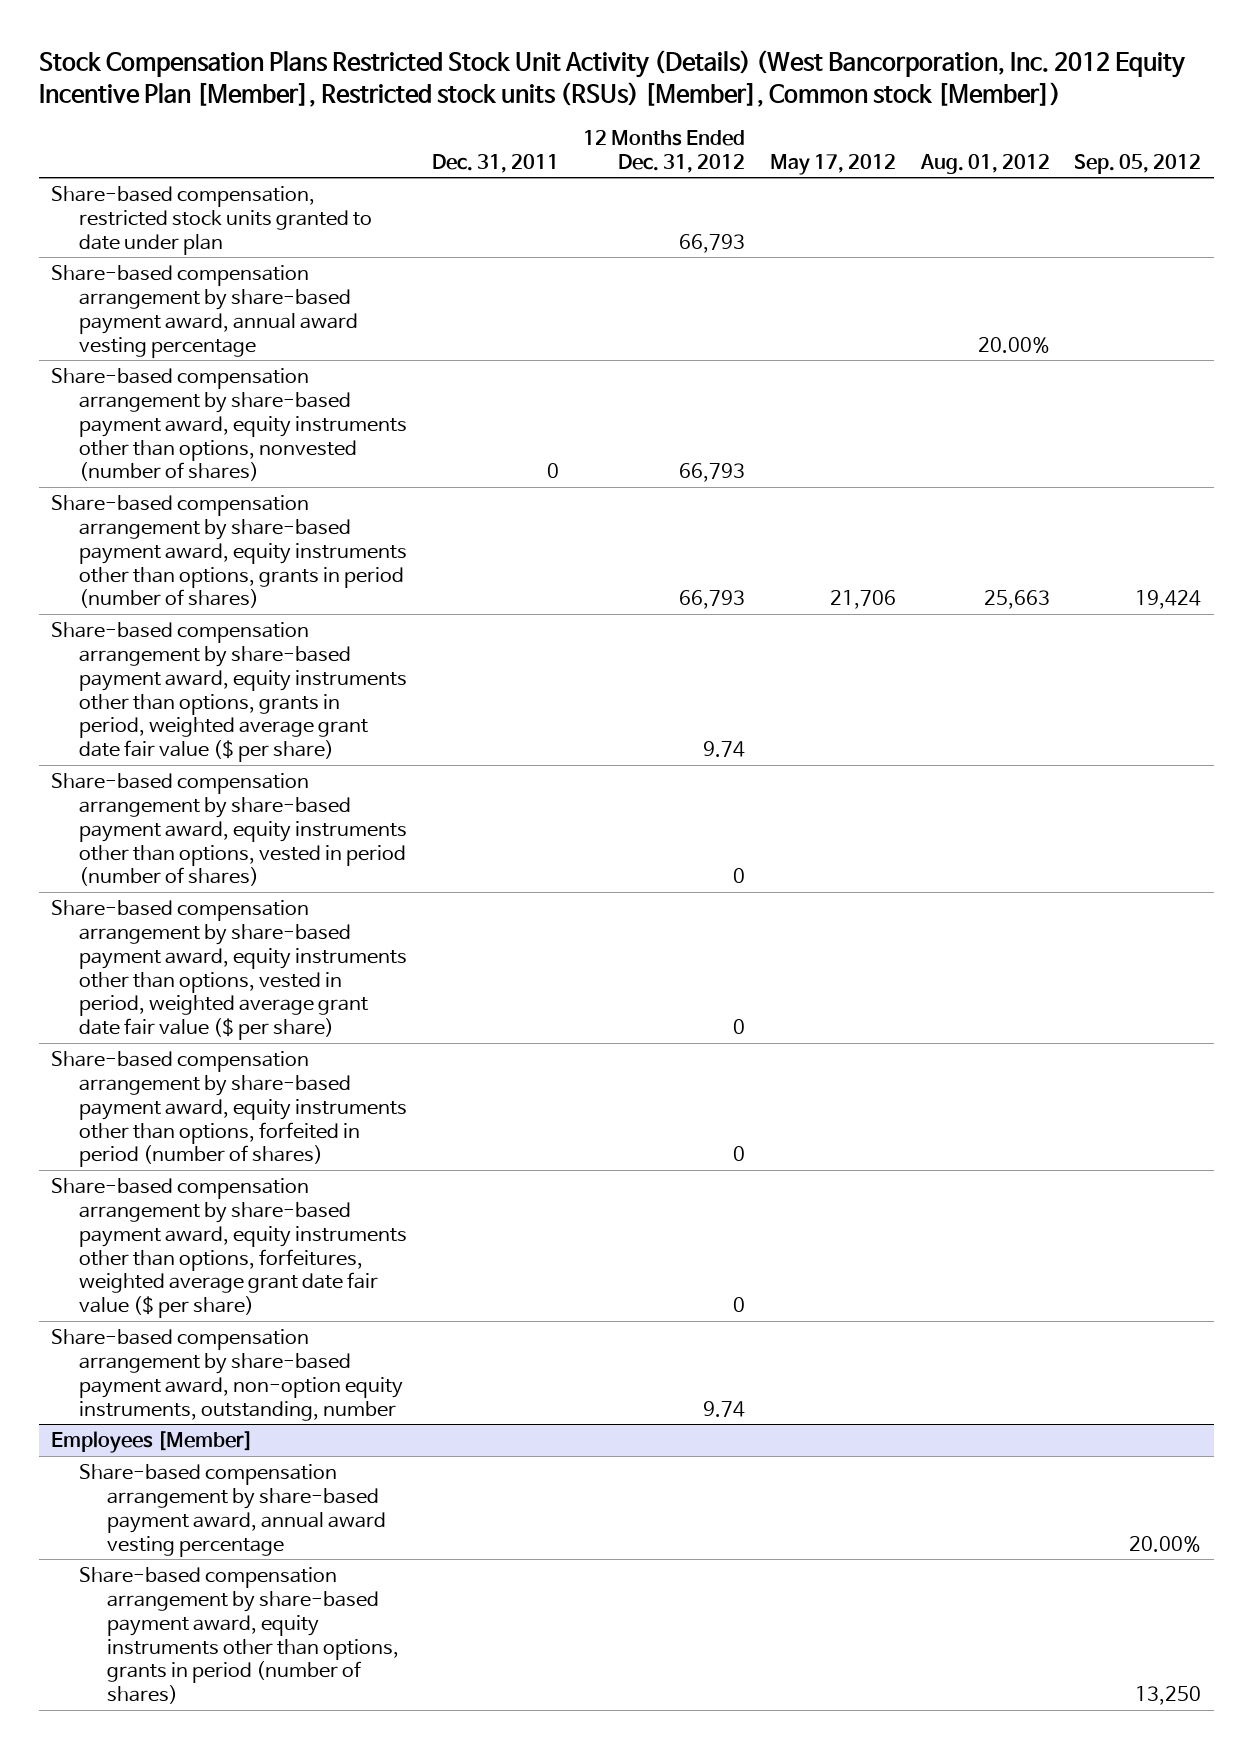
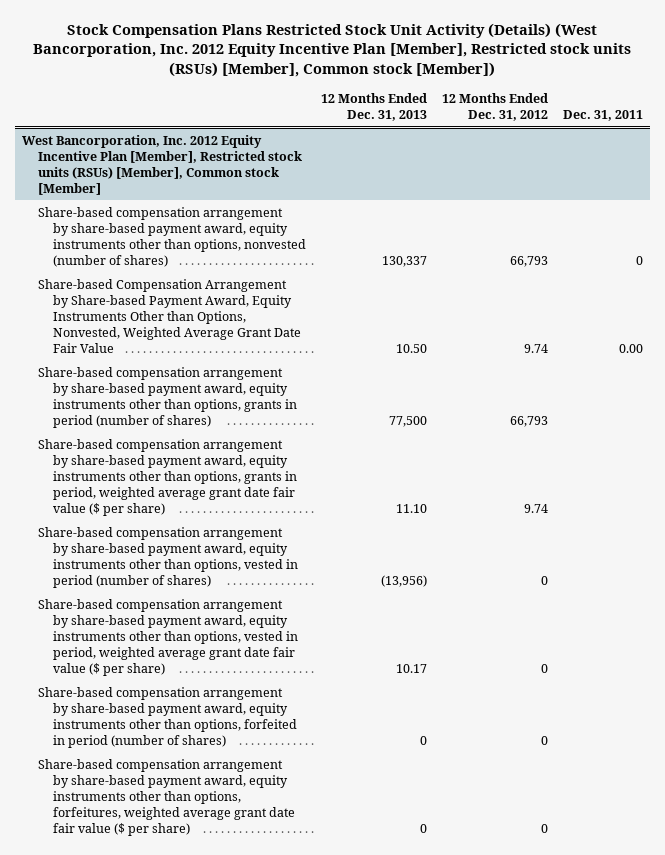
[770,153,897,175] May 17, 2012 -> none
[919,153,1050,174] Aug. 01, 2012 -> none
[1074,153,1202,174] Sep. 05, 2012 -> none
none -> [320,93,427,122] 12 Months Ended Dec. 31, 2013
[51,186,373,255] Share-based compensation, restricted stock units granted to date under plan -> none
[51,265,359,358] Share-based compensation arrangement by share-based payment award, annual award vesting percentage -> none
none -> [22,134,302,195] West Bancorporation, Inc. 2012 Equity Incentive Plan [Member], Restricted stock units (RSUs) [Member], Common stock [Member]
none -> [37,278,302,353] Share-based Compensation Arrangement by Share-based Payment Award, Equity Instruments Other than Options, Nonvested, Weighted Average Grant Date Fair Value
[51,1329,404,1421] Share-based compensation arrangement by share-based payment award, non-option equity instruments, outstanding, number -> none
[51,1431,254,1454] Employees [Member] -> none
[79,1464,387,1557] Share-based compensation arrangement by share-based payment award, annual award vesting percentage -> none
[79,1567,400,1705] Share-based compensation arrangement by share-based payment award, equity instruments other than options, grants in period (number of shares) -> none

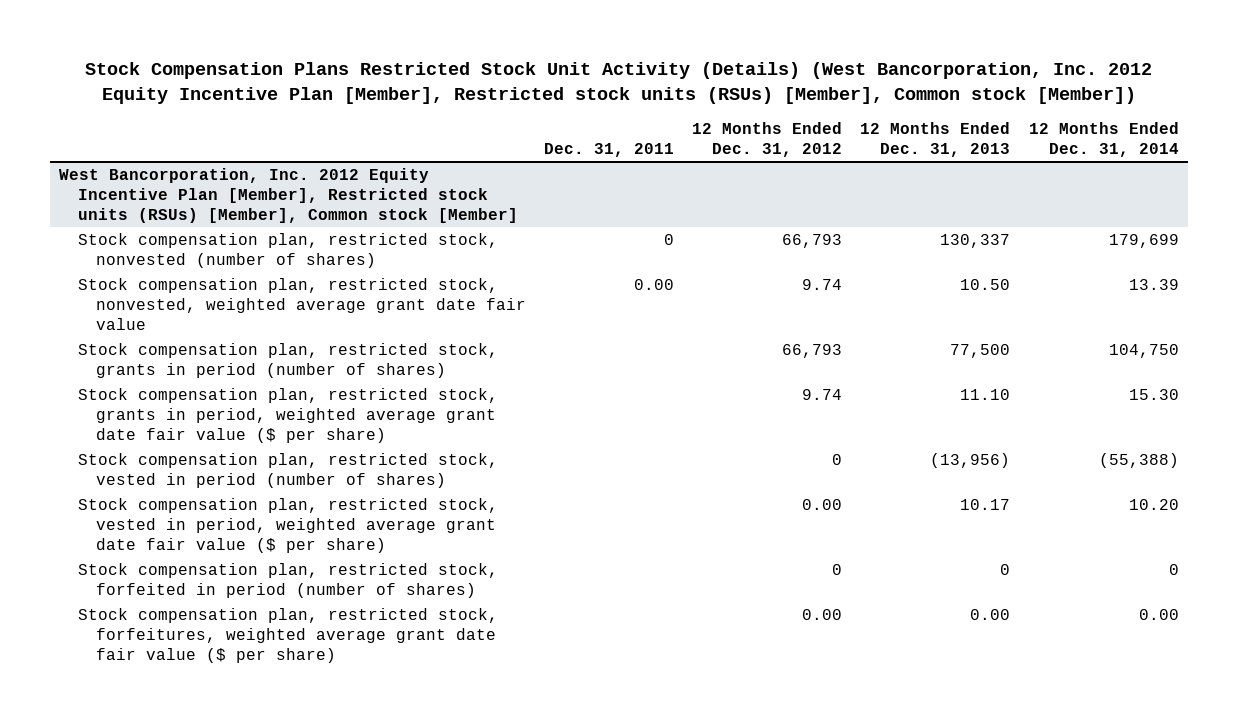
none -> [1028,122,1179,158] 12 Months Ended Dec. 31, 2014
[37,206,307,267] Share-based compensation arrangement by share-based payment award, equity instruments other than options, nonvested (number of shares) -> [77,232,498,268] Stock compensation plan, restricted stock, nonvested (number of shares)
[37,278,302,353] Share-based Compensation Arrangement by Share-based Payment Award, Equity Instruments Other than Options, Nonvested, Weighted Average Grant Date Fair Value -> [77,277,526,330] Stock compensation plan, restricted stock, nonvested, weighted average grant date fair value
[37,366,298,428] Share-based compensation arrangement by share-based payment award, equity instruments other than options, grants in period (number of shares) -> [77,342,498,378] Stock compensation plan, restricted stock, grants in period (number of shares)
[37,438,298,516] Share-based compensation arrangement by share-based payment award, equity instruments other than options, grants in period, weighted average grant date fair value ($ per share) -> [77,387,498,443] Stock compensation plan, restricted stock, grants in period, weighted average grant date fair value ($ per share)
[37,526,299,588] Share-based compensation arrangement by share-based payment award, equity instruments other than options, vested in period (number of shares) -> [77,452,498,488] Stock compensation plan, restricted stock, vested in period (number of shares)
[37,598,299,676] Share-based compensation arrangement by share-based payment award, equity instruments other than options, vested in period, weighted average grant date fair value ($ per share) -> [77,497,498,553] Stock compensation plan, restricted stock, vested in period, weighted average grant date fair value ($ per share)
[540,663,548,673] 0 -> [802,498,843,510] 0.00
[37,686,298,748] Share-based compensation arrangement by share-based payment award, equity instruments other than options, forfeited in period (number of shares) -> [77,562,498,598] Stock compensation plan, restricted stock, forfeited in period (number of shares)
[37,758,296,836] Share-based compensation arrangement by share-based payment award, equity instruments other than options, forfeitures, weighted average grant date fair value ($ per share) -> [77,607,498,663] Stock compensation plan, restricted stock, forfeitures, weighted average grant date fair value ($ per share)
[419,823,427,833] 0 -> [970,608,1011,620] 0.00
[540,823,548,833] 0 -> [802,608,843,620] 0.00

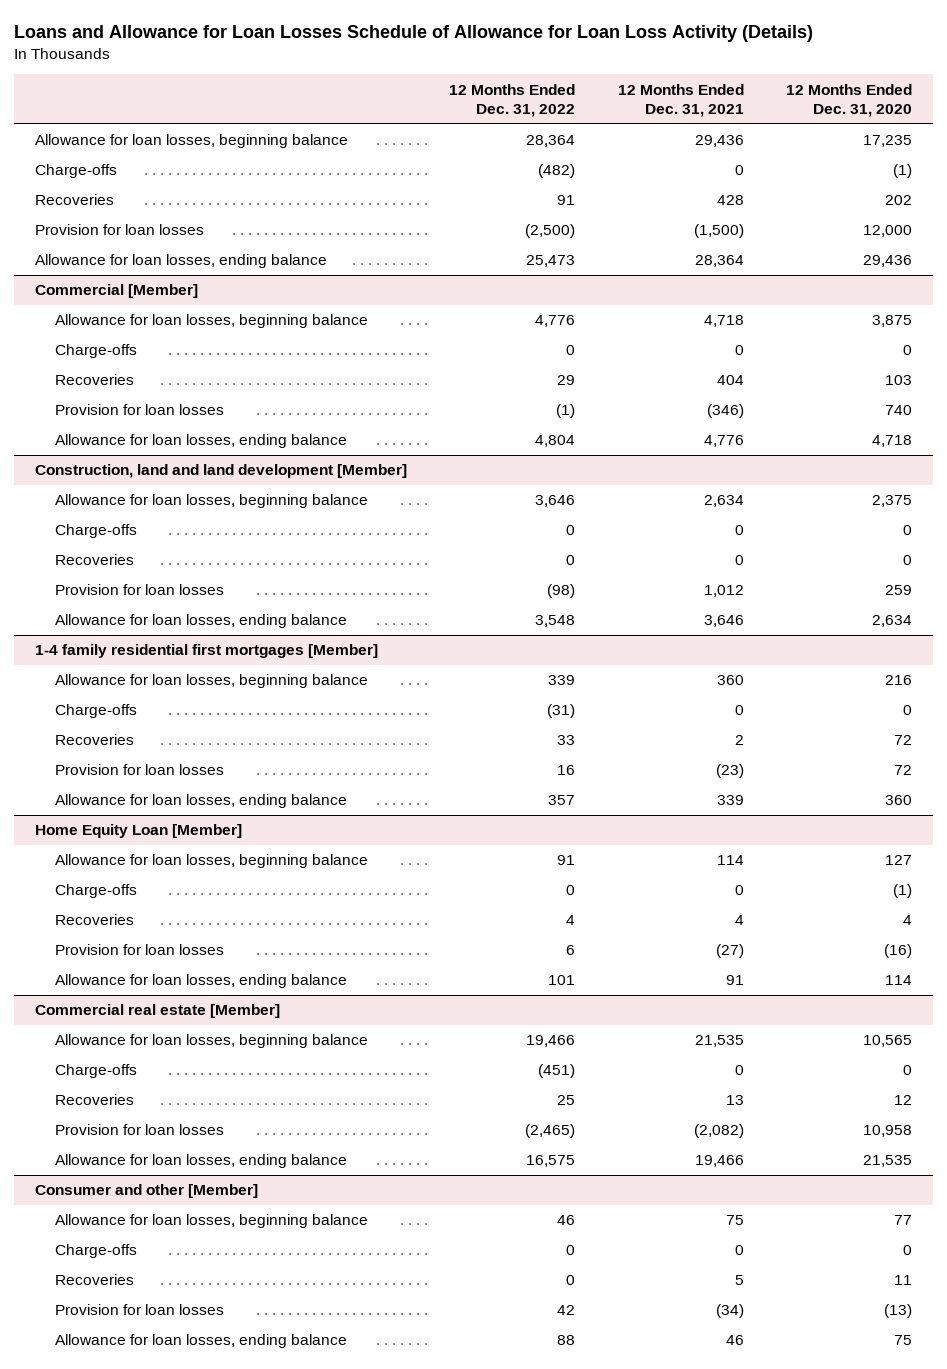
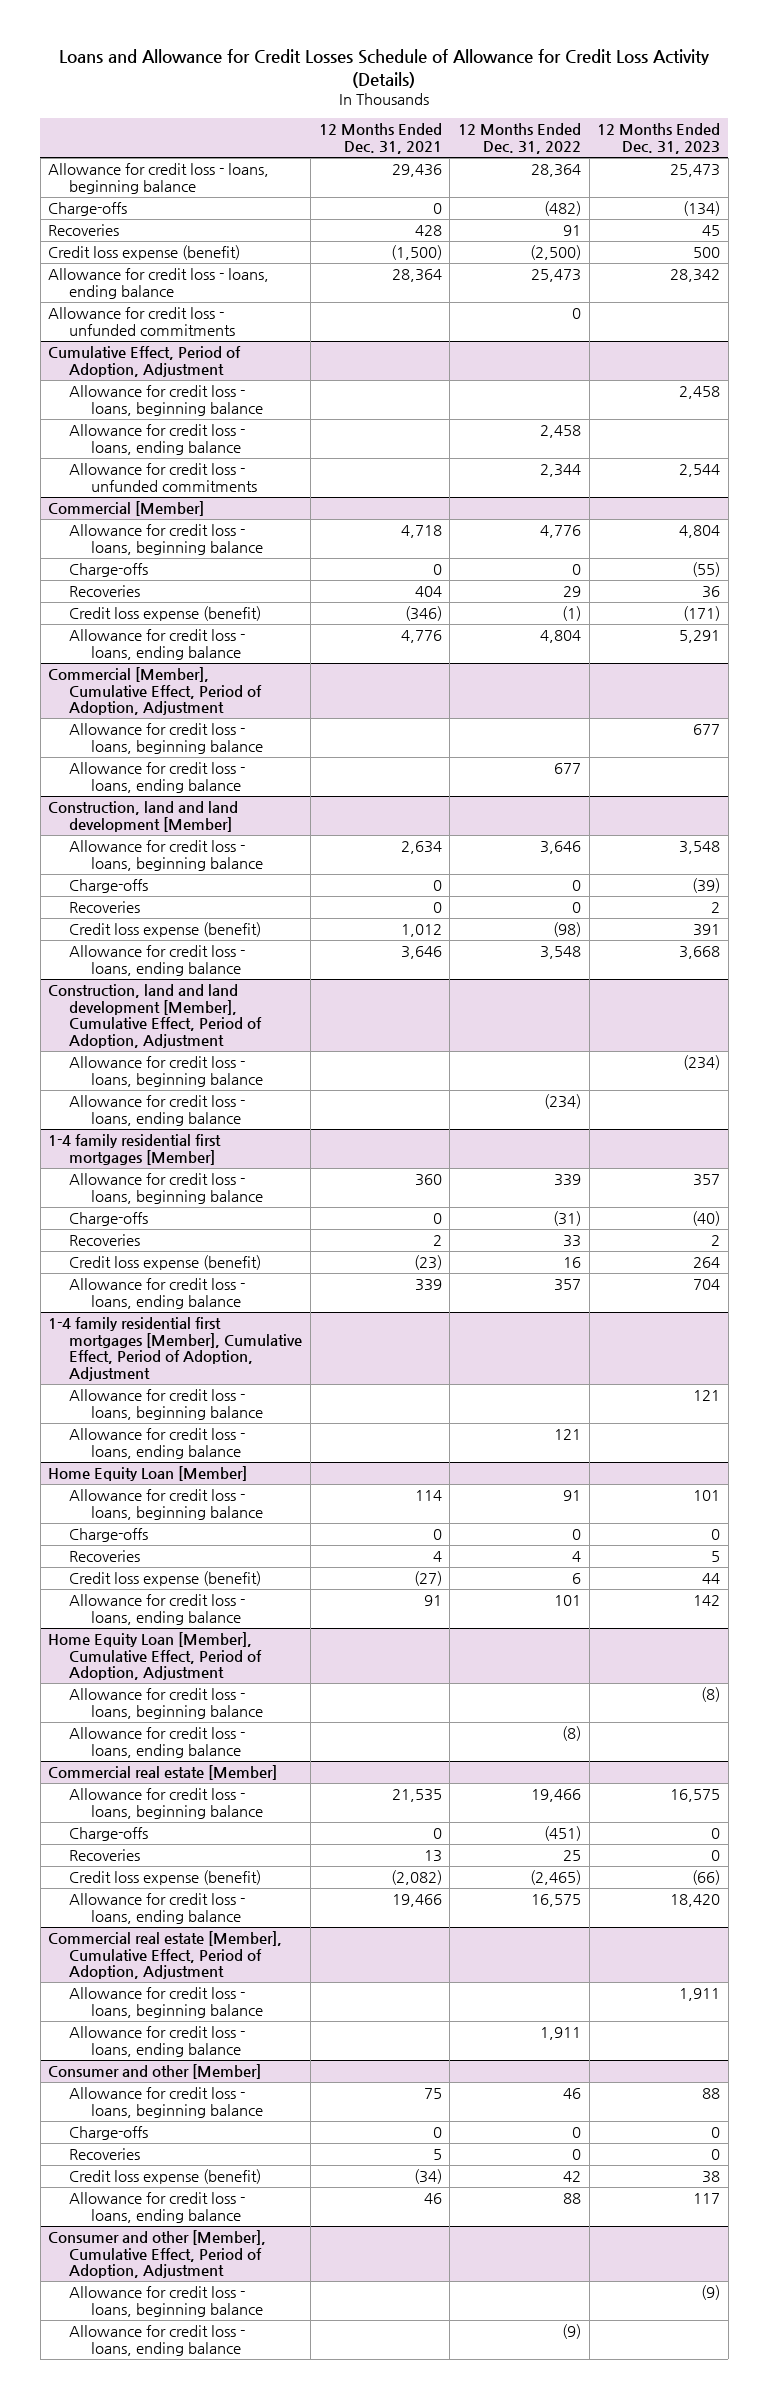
[13,24,813,42] Loans and Allowance for Loan Losses Schedule of Allowance for Loan Loss Activity (Details) -> [59,49,710,88] Loans and Allowance for Credit Losses Schedule of Allowance for Credit Loss Activity (Details)
[786,83,913,118] 12 Months Ended Dec. 31, 2020 -> none
none -> [597,123,721,155] 12 Months Ended Dec. 31, 2023
[34,134,348,149] Allowance for loan losses, beginning balance -> [48,162,270,194] Allowance for credit loss - loans, beginning balance
[34,224,204,236] Provision for loan losses -> [48,244,241,260] Credit loss expense (benefit)
[34,254,327,269] Allowance for loan losses, ending balance -> [48,267,270,299] Allowance for credit loss - loans, ending balance
none -> [48,306,236,336] Allowance for credit loss - unfunded commitments
none -> [48,345,242,377] Cumulative Effect, Period of Adoption, Adjustment
none -> [69,384,263,416] Allowance for credit loss - loans, beginning balance
none -> [69,423,246,455] Allowance for credit loss - loans, ending balance
none -> [69,462,257,492] Allowance for credit loss - unfunded commitments
[55,314,369,329] Allowance for loan losses, beginning balance -> [69,523,263,555] Allowance for credit loss - loans, beginning balance
[55,404,225,416] Provision for loan losses -> [69,605,262,621] Credit loss expense (benefit)
[55,434,348,449] Allowance for loan losses, ending balance -> [69,628,246,660] Allowance for credit loss - loans, ending balance
none -> [48,666,263,716] Commercial [Member], Cumulative Effect, Period of Adoption, Adjustment
none -> [69,722,263,754] Allowance for credit loss - loans, beginning balance
none -> [69,761,246,793] Allowance for credit loss - loans, ending balance
[55,494,369,509] Allowance for loan losses, beginning balance -> [69,839,263,871] Allowance for credit loss - loans, beginning balance
[55,584,225,596] Provision for loan losses -> [69,921,262,937] Credit loss expense (benefit)
[55,614,348,629] Allowance for loan losses, ending balance -> [69,944,246,976] Allowance for credit loss - loans, ending balance
none -> [48,983,263,1049] Construction, land and land development [Member], Cumulative Effect, Period of Adoption, Adjustment
none -> [69,1055,263,1087] Allowance for credit loss - loans, beginning balance
none -> [69,1094,246,1126] Allowance for credit loss - loans, ending balance
[55,674,369,689] Allowance for loan losses, beginning balance -> [69,1172,263,1204] Allowance for credit loss - loans, beginning balance
[55,764,225,776] Provision for loan losses -> [69,1254,262,1270] Credit loss expense (benefit)
[55,794,348,809] Allowance for loan losses, ending balance -> [69,1277,246,1309] Allowance for credit loss - loans, ending balance
none -> [48,1316,303,1382] 1-4 family residential first mortgages [Member], Cumulative Effect, Period of Adoption, Adjustment
none -> [69,1388,263,1420] Allowance for credit loss - loans, beginning balance
none -> [69,1427,246,1459] Allowance for credit loss - loans, ending balance
[55,854,369,869] Allowance for loan losses, beginning balance -> [69,1488,263,1520] Allowance for credit loss - loans, beginning balance
[55,944,225,956] Provision for loan losses -> [69,1570,262,1586] Credit loss expense (benefit)
[55,974,348,989] Allowance for loan losses, ending balance -> [69,1593,246,1625] Allowance for credit loss - loans, ending balance
none -> [48,1631,263,1681] Home Equity Loan [Member], Cumulative Effect, Period of Adoption, Adjustment
none -> [69,1687,263,1719] Allowance for credit loss - loans, beginning balance
none -> [69,1726,246,1758] Allowance for credit loss - loans, ending balance
[55,1034,369,1049] Allowance for loan losses, beginning balance -> [69,1787,263,1819] Allowance for credit loss - loans, beginning balance
[55,1124,225,1136] Provision for loan losses -> [69,1869,262,1885] Credit loss expense (benefit)
[55,1154,348,1169] Allowance for loan losses, ending balance -> [69,1892,246,1924] Allowance for credit loss - loans, ending balance
none -> [48,1930,283,1980] Commercial real estate [Member], Cumulative Effect, Period of Adoption, Adjustment
none -> [69,1986,263,2018] Allowance for credit loss - loans, beginning balance
none -> [69,2025,246,2057] Allowance for credit loss - loans, ending balance
[55,1214,369,1229] Allowance for loan losses, beginning balance -> [69,2086,263,2118] Allowance for credit loss - loans, beginning balance
[55,1304,225,1316] Provision for loan losses -> [69,2168,262,2184] Credit loss expense (benefit)
[55,1334,348,1349] Allowance for loan losses, ending balance -> [69,2191,246,2223] Allowance for credit loss - loans, ending balance
none -> [48,2229,267,2279] Consumer and other [Member], Cumulative Effect, Period of Adoption, Adjustment
none -> [69,2285,263,2317] Allowance for credit loss - loans, beginning balance
none -> [69,2324,246,2356] Allowance for credit loss - loans, ending balance

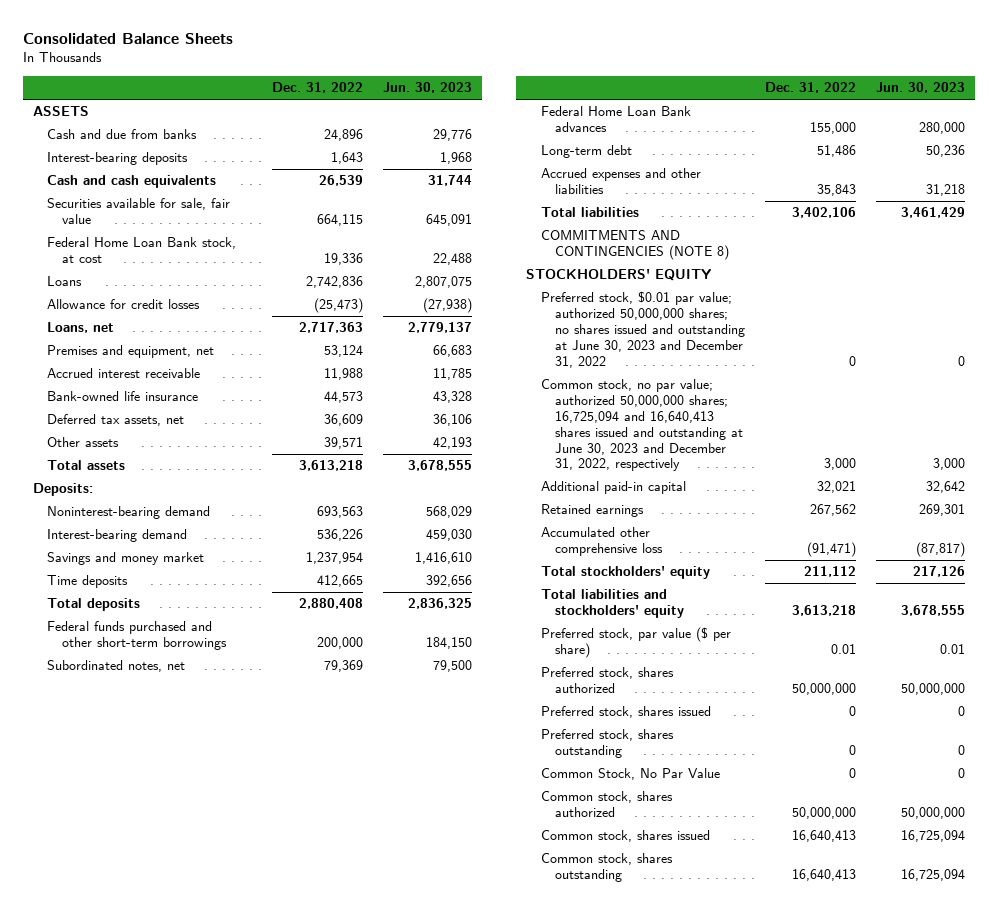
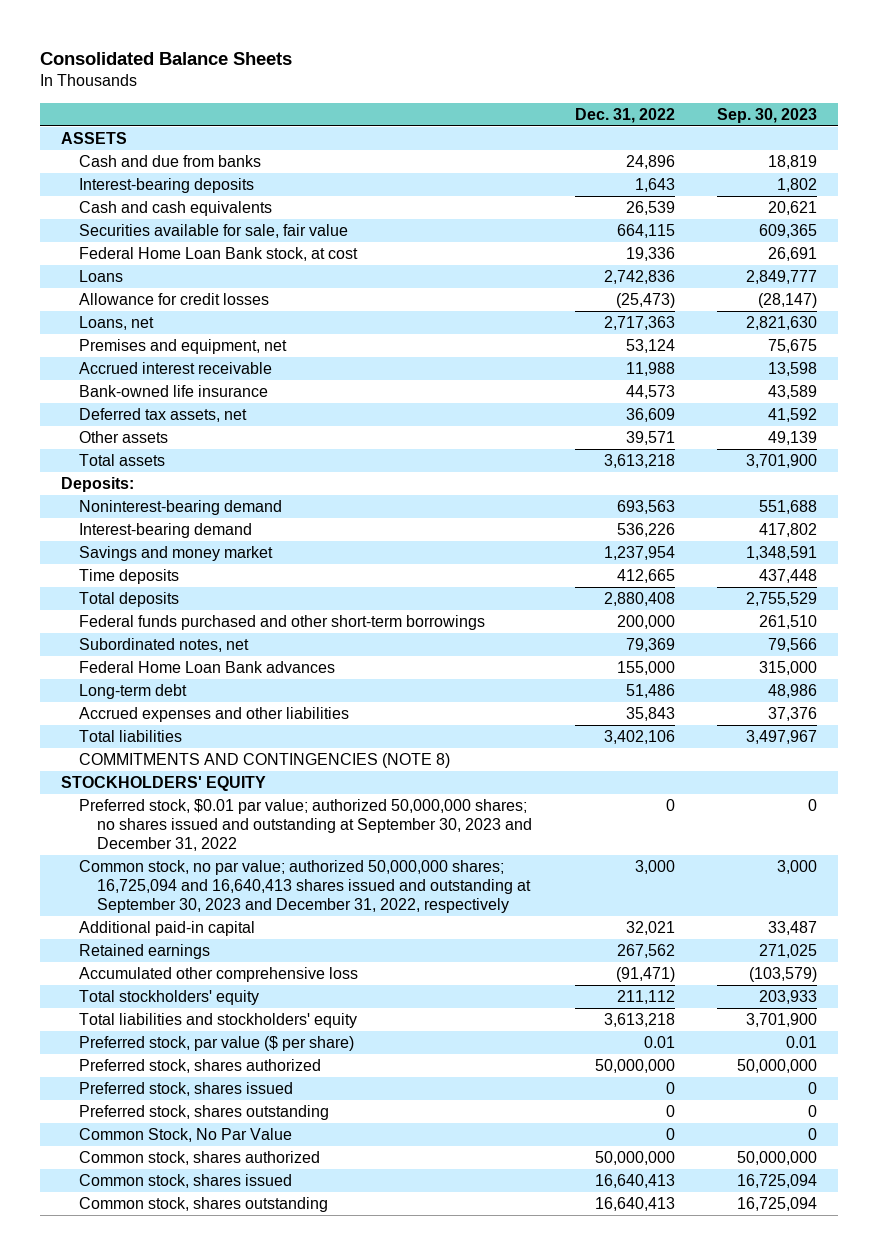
[383,82,473,94] Jun. 30, 2023 -> none
none -> [717,107,818,123] Sep. 30, 2023
[540,291,746,368] Preferred stock, $0.01 par value; authorized 50,000,000 shares; no shares issued and outstanding at June 30, 2023 and December 31, 2022 -> [78,799,533,851] Preferred stock, $0.01 par value; authorized 50,000,000 shares; no shares issued and outstanding at September 30, 2023 and December 31, 2022
[540,379,744,472] Common stock, no par value; authorized 50,000,000 shares; 16,725,094 and 16,640,413 shares issued and outstanding at June 30, 2023 and December 31, 2022, respectively -> [78,860,532,913] Common stock, no par value; authorized 50,000,000 shares; 16,725,094 and 16,640,413 shares issued and outstanding at September 30, 2023 and December 31, 2022, respectively

